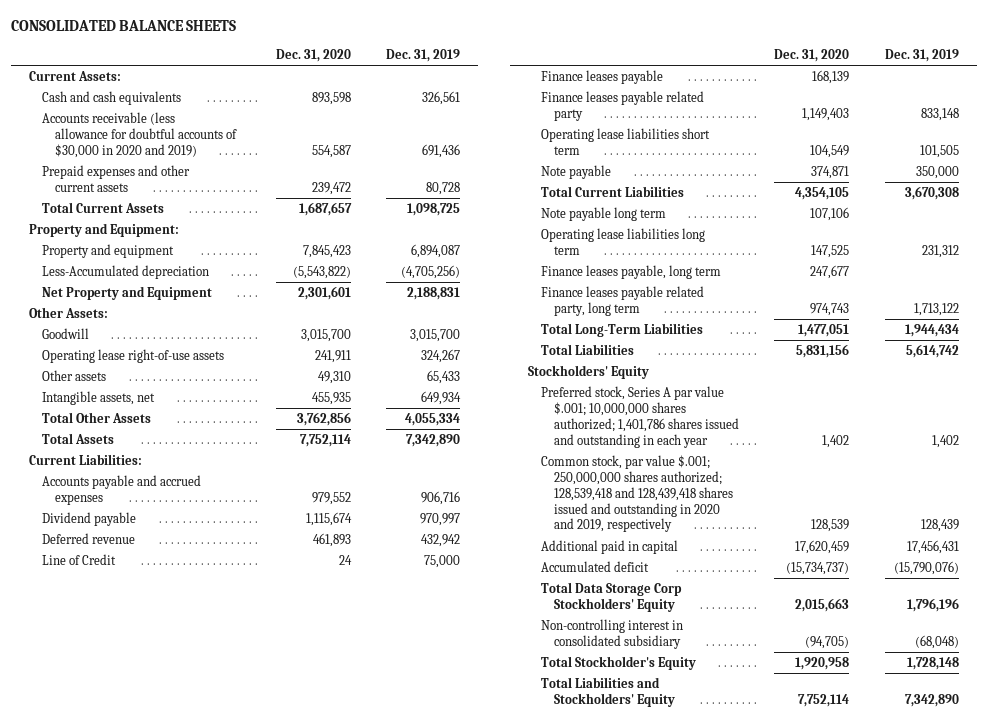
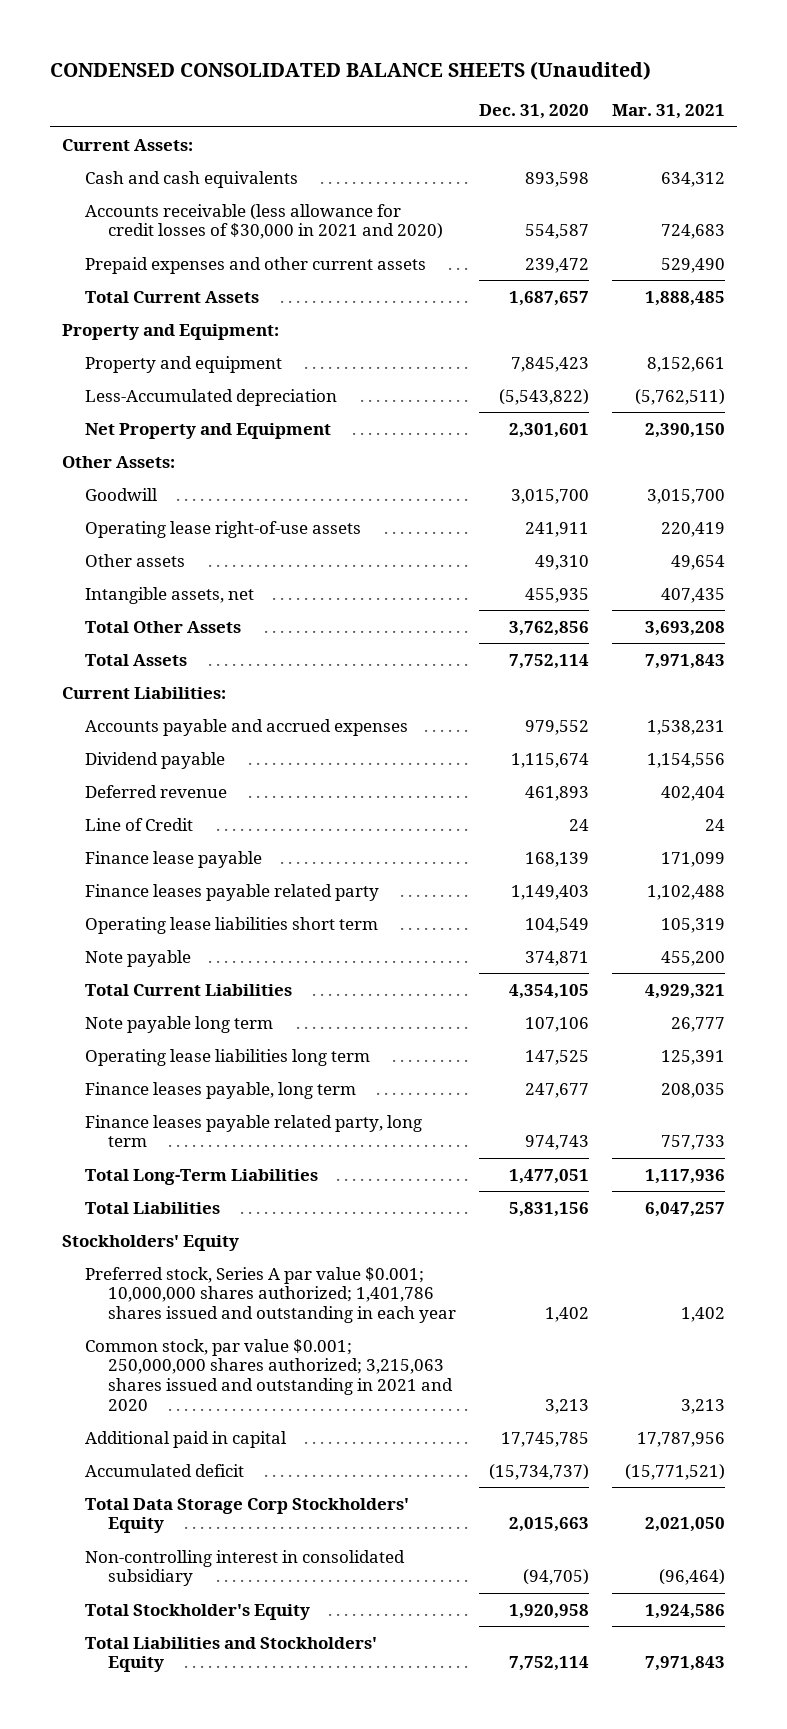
[11,20,237,32] CONSOLIDATED BALANCE SHEETS -> [50,60,652,80] CONDENSED CONSOLIDATED BALANCE SHEETS (Unaudited)
[386,49,461,63] Dec. 31, 2019 -> none
none -> [612,104,726,120] Mar. 31, 2021
[42,112,237,158] Accounts receivable (less allowance for doubtful accounts of $30,000 in 2020 and 2019) -> [85,203,444,240] Accounts receivable (less allowance for credit losses of $30,000 in 2021 and 2020)
[540,70,663,85] Finance leases payable -> [85,850,263,868] Finance lease payable
[540,386,739,448] Preferred stock, Series A par value $.001; 10,000,000 shares authorized; 1,401,786 shares issued and outstanding in each year -> [85,1266,457,1323] Preferred stock, Series A par value $0.001; 10,000,000 shares authorized; 1,401,786 shares issued and outstanding in each year
[540,455,733,533] Common stock, par value $.001; 250,000,000 shares authorized; 128,539,418 and 128,439,418 shares issued and outstanding in 2020 and 2019, respectively -> [85,1338,454,1411] Common stock, par value $0.001; 250,000,000 shares authorized; 3,215,063 shares issued and outstanding in 2021 and 2020
[811,519,850,533] 128,539 -> [545,1398,590,1414] 3,213
[795,540,850,555] 17,620,459 -> [501,1431,590,1447] 17,745,785

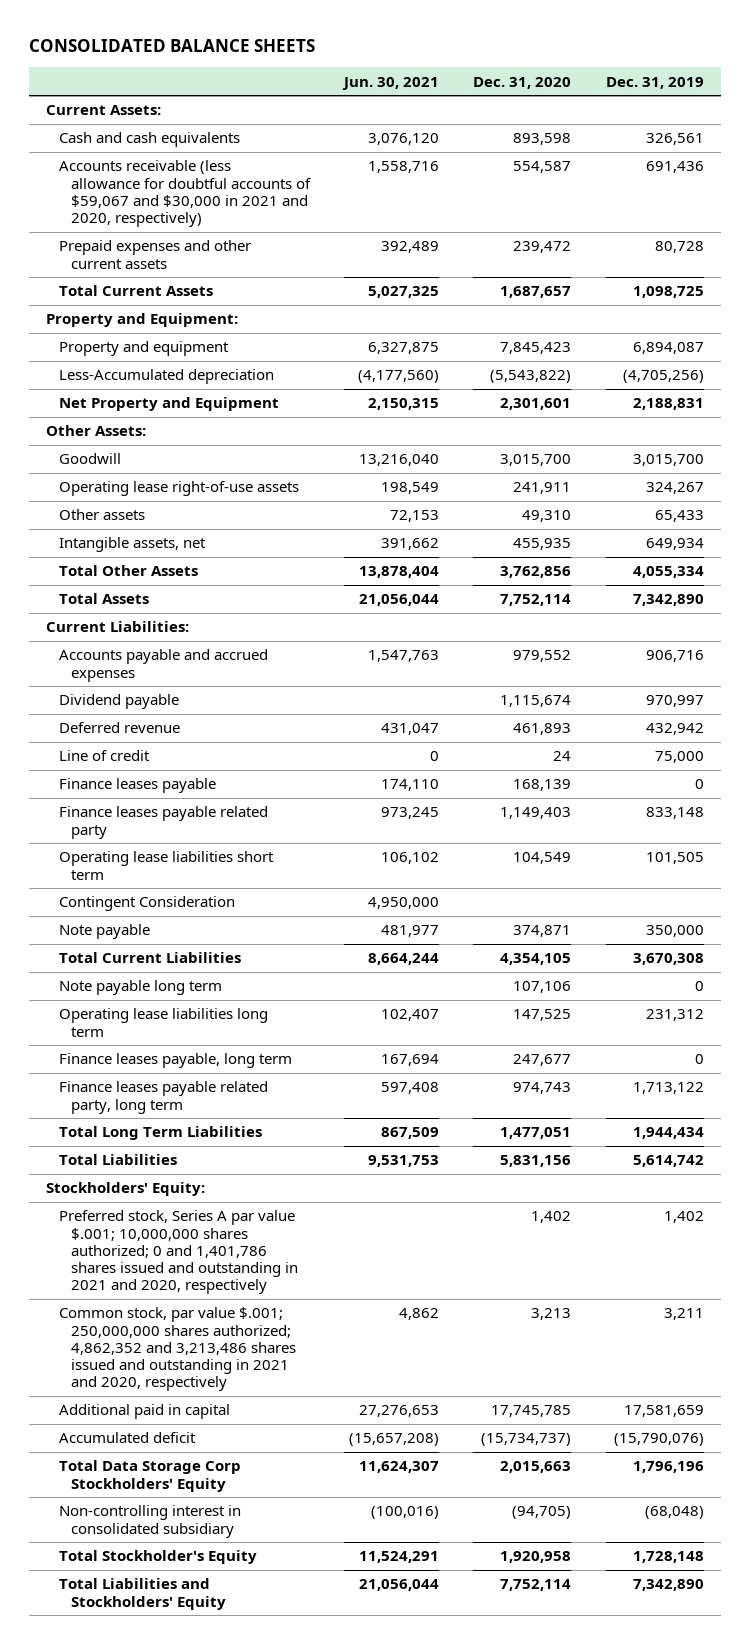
[50,60,652,80] CONDENSED CONSOLIDATED BALANCE SHEETS (Unaudited) -> [29,39,316,53] CONSOLIDATED BALANCE SHEETS
[612,104,726,120] Mar. 31, 2021 -> none
none -> [342,76,440,90] Jun. 30, 2021
none -> [605,76,704,89] Dec. 31, 2019
[85,203,444,240] Accounts receivable (less allowance for credit losses of $30,000 in 2021 and 2020) -> [58,160,311,228] Accounts receivable (less allowance for doubtful accounts of $59,067 and $30,000 in 2021 and 2020, respectively)
[85,817,194,831] Line of Credit -> [58,750,150,762] Line of credit
[85,850,263,868] Finance lease payable -> [58,778,216,794] Finance leases payable
none -> [58,896,235,912] Contingent Consideration
[85,1168,319,1185] Total Long-Term Liabilities -> [58,1126,262,1141] Total Long Term Liabilities
[61,1234,239,1251] Stockholders' Equity -> [46,1182,206,1197] Stockholders' Equity:
[85,1266,457,1323] Preferred stock, Series A par value $0.001; 10,000,000 shares authorized; 1,401,786 shares issued and outstanding in each year -> [58,1210,298,1295] Preferred stock, Series A par value $.001; 10,000,000 shares authorized; 0 and 1,401,786 shares issued and outstanding in 2021 and 2020, respectively
[85,1338,454,1411] Common stock, par value $0.001; 250,000,000 shares authorized; 3,215,063 shares issued and outstanding in 2021 and 2020 -> [58,1307,296,1392] Common stock, par value $.001; 250,000,000 shares authorized; 4,862,352 and 3,213,486 shares issued and outstanding in 2021 and 2020, respectively

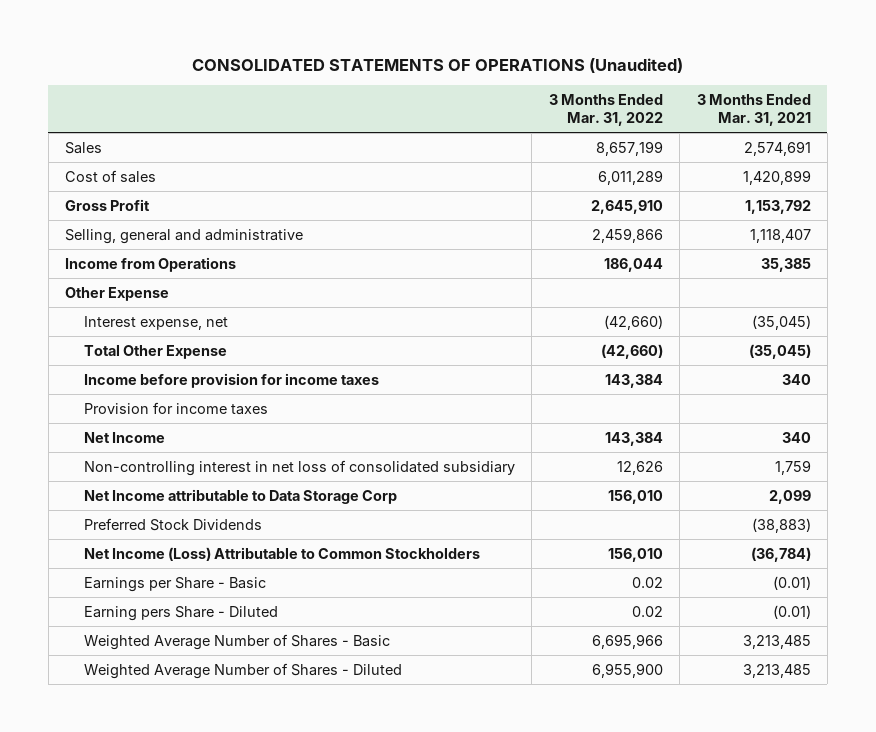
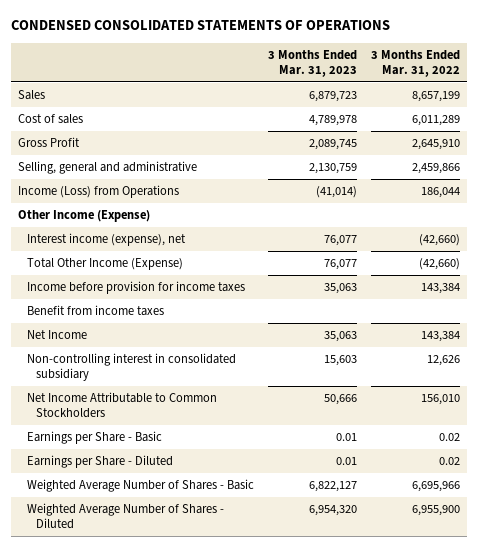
[191,57,683,73] CONSOLIDATED STATEMENTS OF OPERATIONS (Unaudited) -> [10,20,390,31] CONDENSED CONSOLIDATED STATEMENTS OF OPERATIONS
[696,93,811,127] 3 Months Ended Mar. 31, 2021 -> none
none -> [267,50,357,77] 3 Months Ended Mar. 31, 2023
[65,256,237,272] Income from Operations -> [17,185,179,199] Income (Loss) from Operations
[65,286,170,301] Other Expense -> [17,210,150,223] Other Income (Expense)
[84,315,229,330] Interest expense, net -> [26,233,186,247] Interest income (expense), net
[84,344,228,359] Total Other Expense -> [26,258,183,271] Total Other Income (Expense)
[84,401,269,415] Provision for income taxes -> [26,305,164,317] Benefit from income taxes
[84,488,398,504] Net Income attributable to Data Storage Corp -> none
[84,517,263,531] Preferred Stock Dividends -> none
[84,459,516,476] Non-controlling interest in net loss of consolidated subsidiary -> [26,353,236,381] Non-controlling interest in consolidated subsidiary
[84,546,481,561] Net Income (Loss) Attributable to Common Stockholders -> [26,392,217,418] Net Income Attributable to Common Stockholders
[84,605,279,621] Earning pers Share - Diluted -> [26,455,173,469] Earnings per Share - Diluted

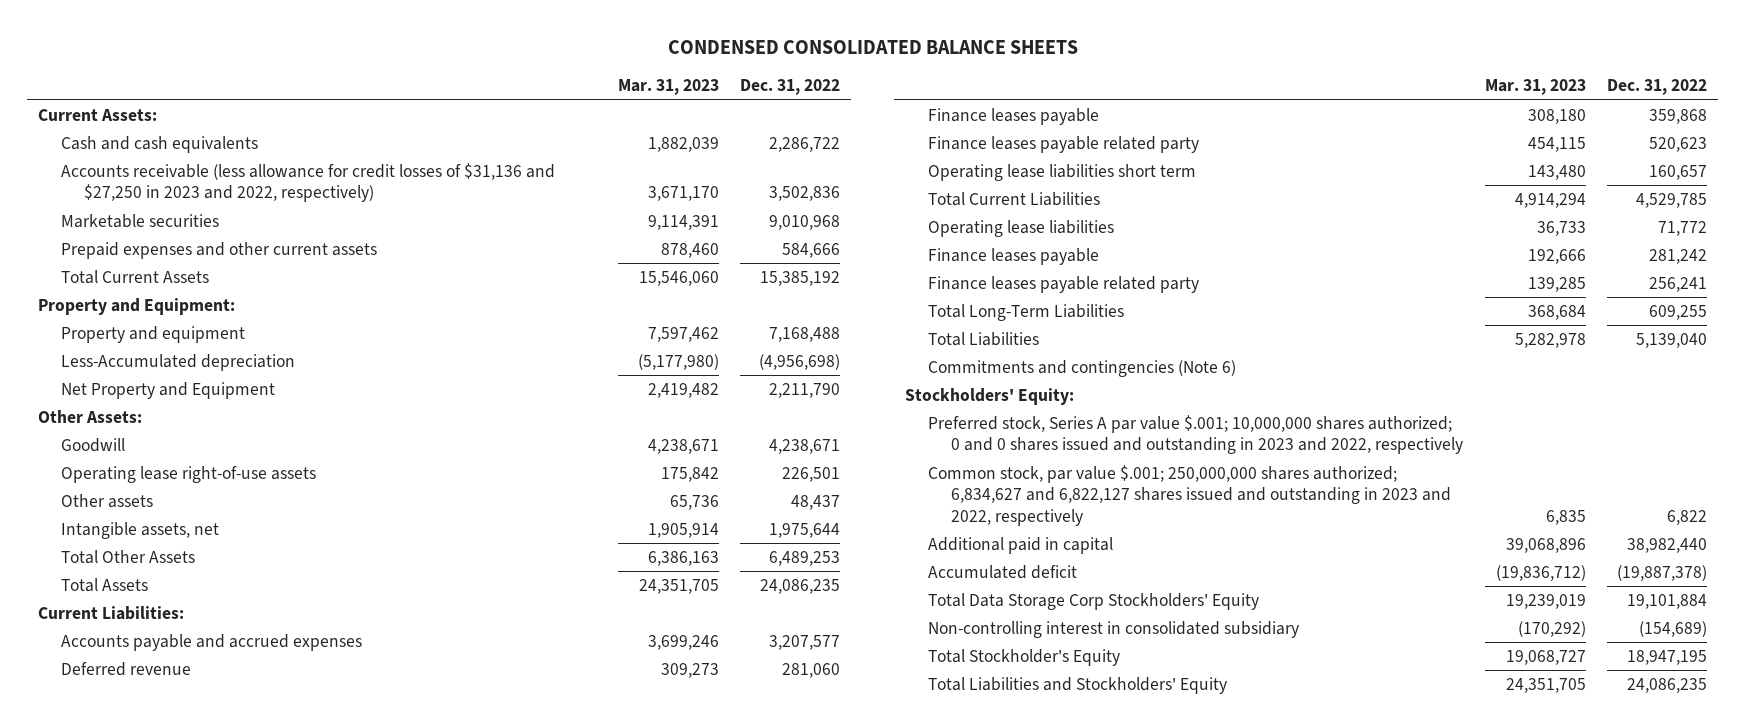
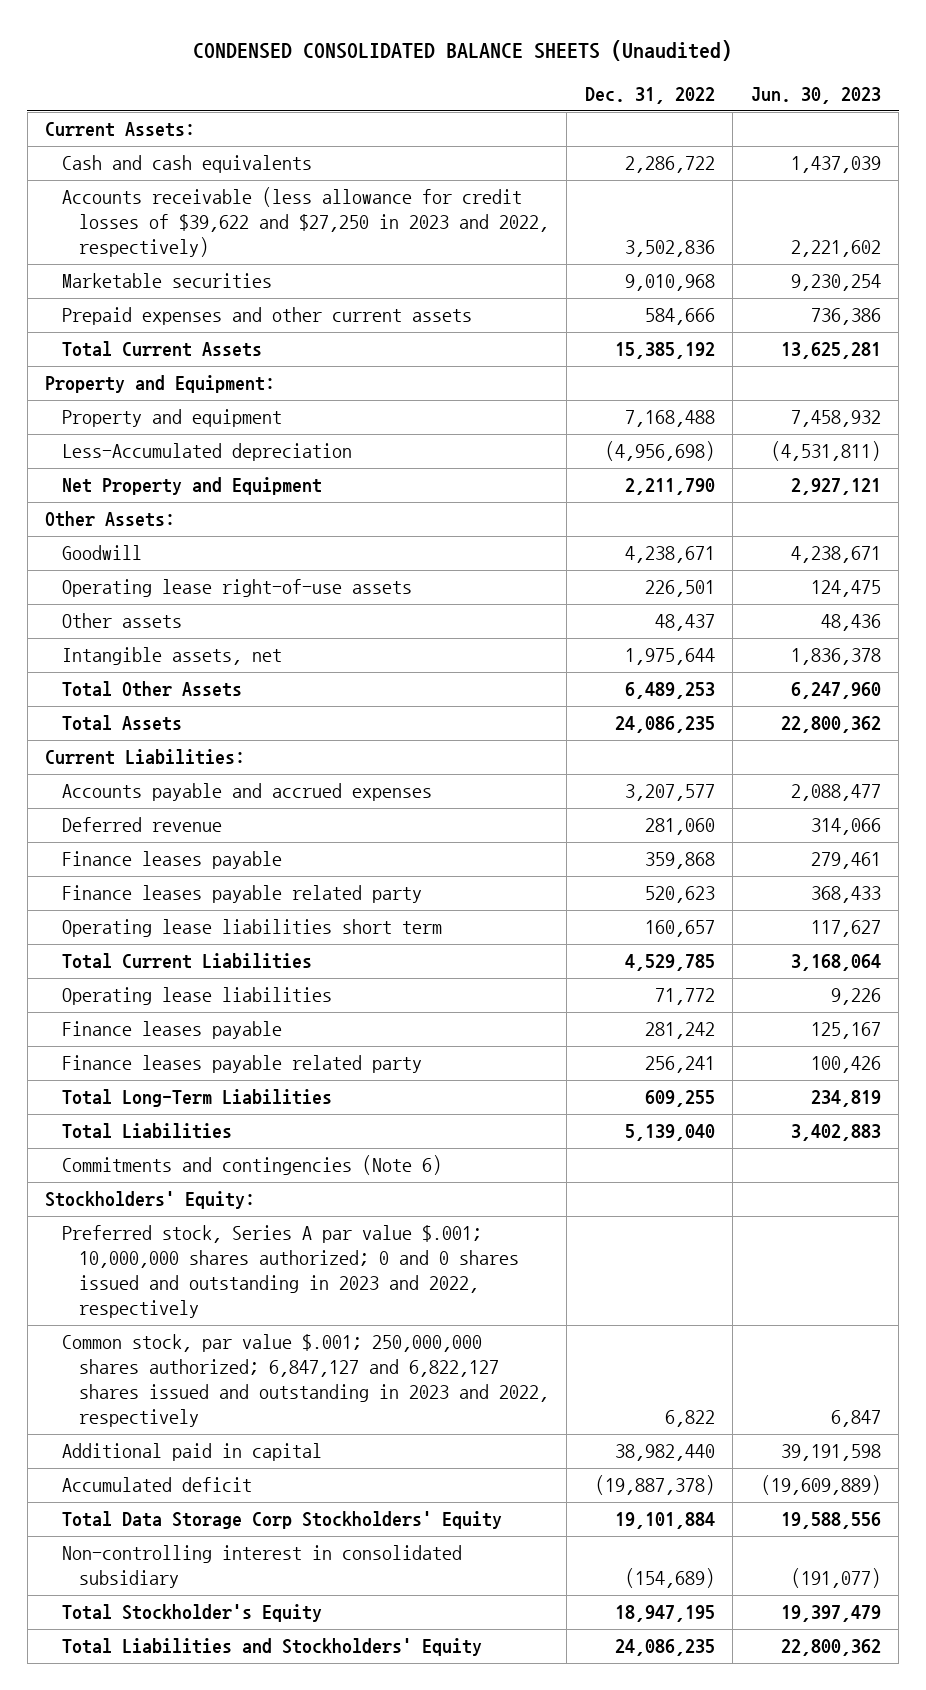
[667,40,1078,55] CONDENSED CONSOLIDATED BALANCE SHEETS -> [193,40,733,62] CONDENSED CONSOLIDATED BALANCE SHEETS (Unaudited)
[617,79,719,96] Mar. 31, 2023 -> none
none -> [750,86,881,104] Jun. 30, 2023
[60,162,555,203] Accounts receivable (less allowance for credit losses of $31,136 and $27,250 in 2023 and 2022, respectively) -> [62,187,549,258] Accounts receivable (less allowance for credit losses of $39,622 and $27,250 in 2023 and 2022, respectively)
[928,464,1452,526] Common stock, par value $.001; 250,000,000 shares authorized; 6,834,627 and 6,822,127 shares issued and outstanding in 2023 and 2022, respectively -> [62,1334,549,1428] Common stock, par value $.001; 250,000,000 shares authorized; 6,847,127 and 6,822,127 shares issued and outstanding in 2023 and 2022, respectively

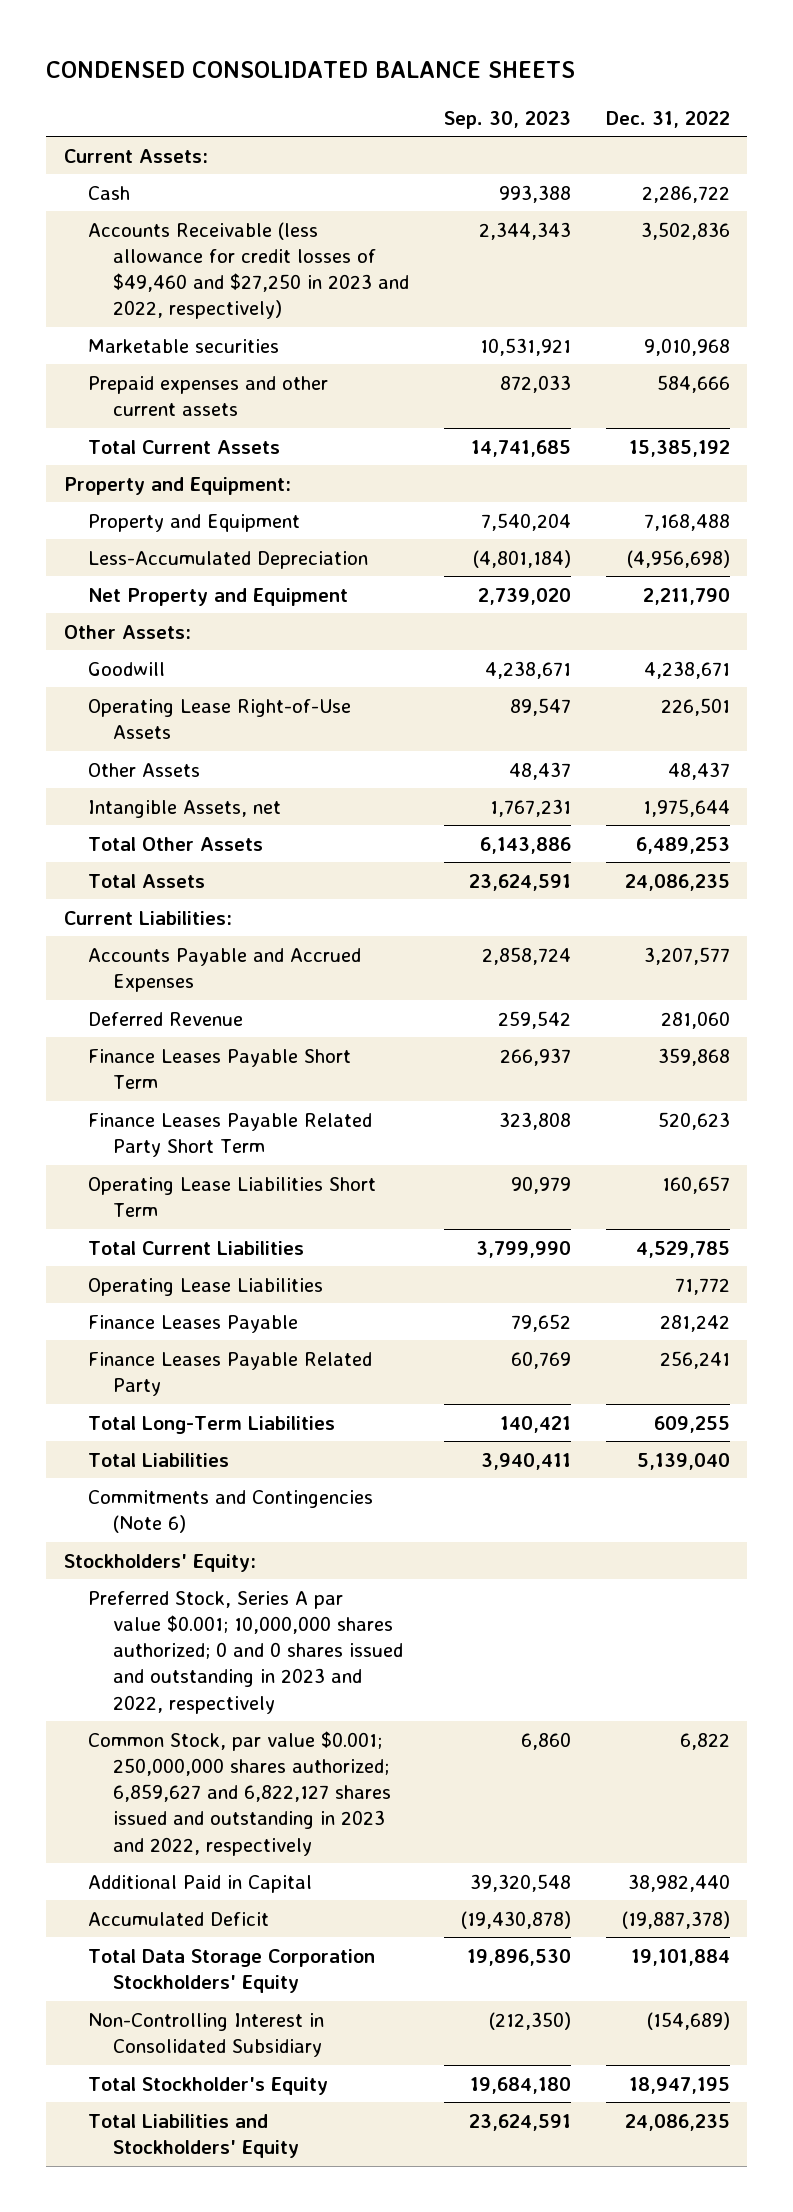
[193,40,733,62] CONDENSED CONSOLIDATED BALANCE SHEETS (Unaudited) -> [46,61,576,79] CONDENSED CONSOLIDATED BALANCE SHEETS
[750,86,881,104] Jun. 30, 2023 -> none
none -> [444,110,572,129] Sep. 30, 2023
[62,155,313,174] Cash and cash equivalents -> [88,185,131,200] Cash
[62,187,549,258] Accounts receivable (less allowance for credit losses of $39,622 and $27,250 in 2023 and 2022, respectively) -> [88,221,410,320] Accounts Receivable (less allowance for credit losses of $49,460 and $27,250 in 2023 and 2022, respectively)
[62,409,283,428] Property and equipment -> [88,513,301,532] Property and Equipment
[62,443,353,462] Less-Accumulated depreciation -> [88,550,369,569] Less-Accumulated Depreciation
[62,579,413,598] Operating lease right-of-use assets -> [88,698,352,739] Operating Lease Right-of-Use Assets
[62,613,183,629] Other assets -> [88,762,201,777] Other Assets
[62,647,283,666] Intangible assets, net -> [88,799,282,818] Intangible Assets, net
[62,783,433,802] Accounts payable and accrued expenses -> [88,947,362,992] Accounts Payable and Accrued Expenses
[62,817,223,833] Deferred revenue -> [88,1011,244,1026] Deferred Revenue
[62,851,283,870] Finance leases payable -> [88,1048,352,1089] Finance Leases Payable Short Term
[62,885,423,904] Finance leases payable related party -> [88,1112,373,1157] Finance Leases Payable Related Party Short Term
[62,919,443,938] Operating lease liabilities short term -> [88,1176,377,1217] Operating Lease Liabilities Short Term
[62,987,333,1006] Operating lease liabilities -> [88,1277,324,1296] Operating Lease Liabilities
[62,1021,283,1040] Finance leases payable -> [88,1314,299,1333] Finance Leases Payable
[62,1055,423,1074] Finance leases payable related party -> [88,1351,373,1396] Finance Leases Payable Related Party
[62,1155,443,1176] Commitments and contingencies (Note 6) -> [88,1489,374,1533] Commitments and Contingencies (Note 6)
[62,1225,519,1319] Preferred stock, Series A par value $.001; 10,000,000 shares authorized; 0 and 0 shares issued and outstanding in 2023 and 2022, respectively -> [88,1590,404,1714] Preferred Stock, Series A par value $0.001; 10,000,000 shares authorized; 0 and 0 shares issued and outstanding in 2023 and 2022, respectively
[62,1334,549,1428] Common stock, par value $.001; 250,000,000 shares authorized; 6,847,127 and 6,822,127 shares issued and outstanding in 2023 and 2022, respectively -> [88,1730,392,1856] Common Stock, par value $0.001; 250,000,000 shares authorized; 6,859,627 and 6,822,127 shares issued and outstanding in 2023 and 2022, respectively
[62,1443,323,1462] Additional paid in capital -> [88,1874,313,1893] Additional Paid in Capital
[62,1477,253,1493] Accumulated deficit -> [88,1911,270,1926] Accumulated Deficit
[62,1511,503,1530] Total Data Storage Corp Stockholders' Equity -> [88,1948,376,1993] Total Data Storage Corporation Stockholders' Equity
[62,1545,463,1589] Non-controlling interest in consolidated subsidiary -> [88,2012,325,2057] Non-Controlling Interest in Consolidated Subsidiary

